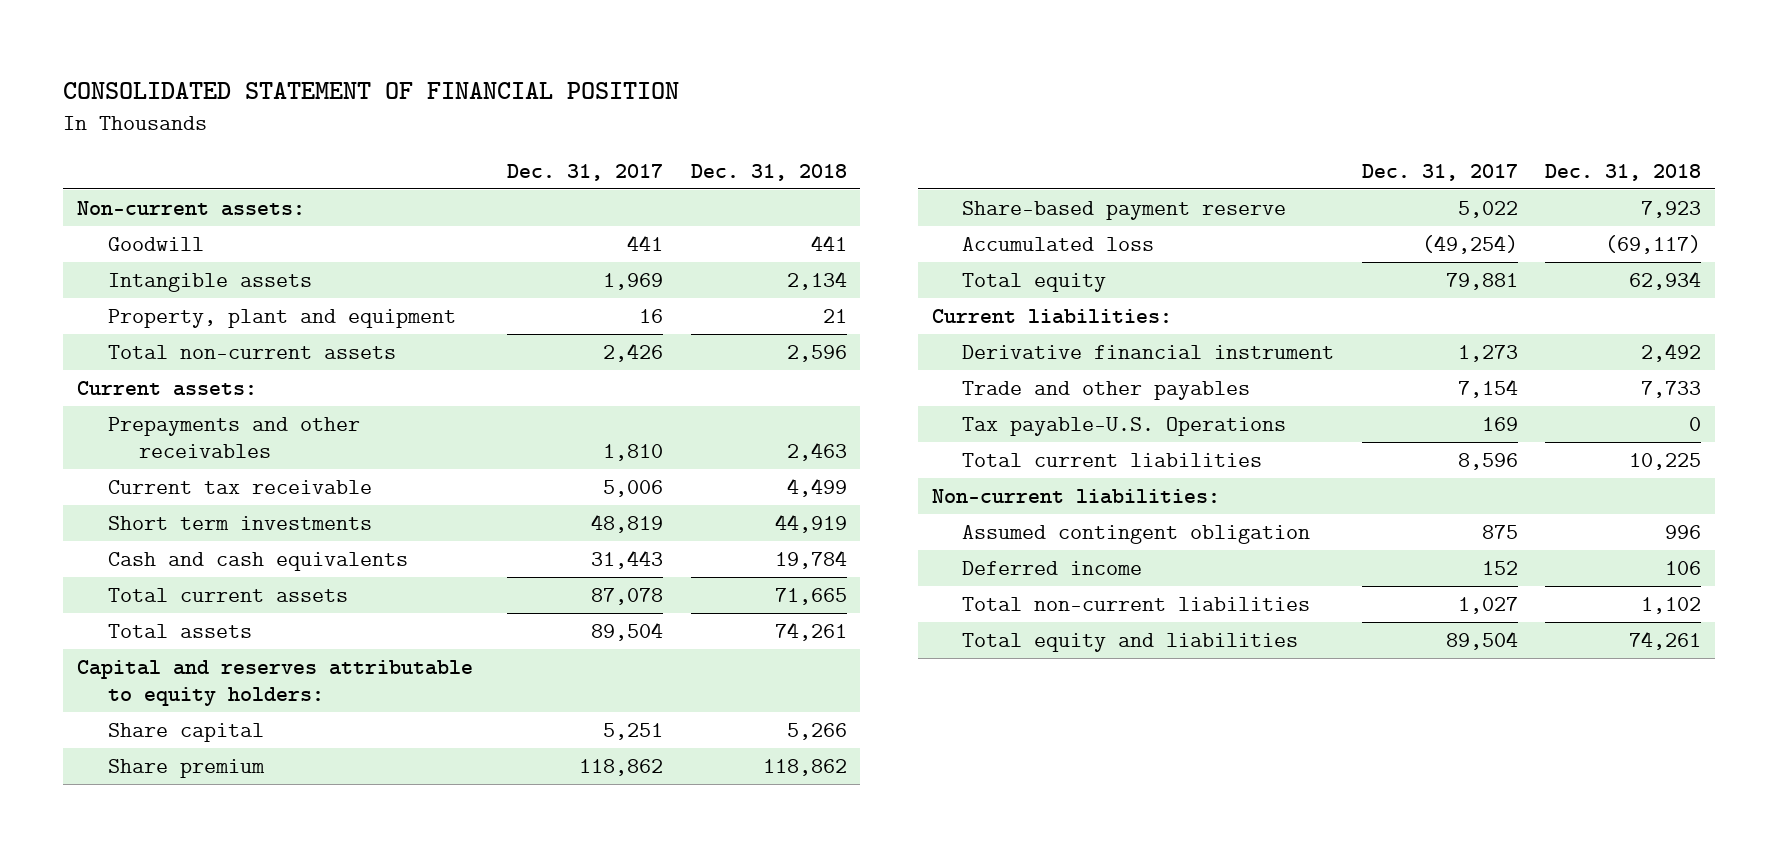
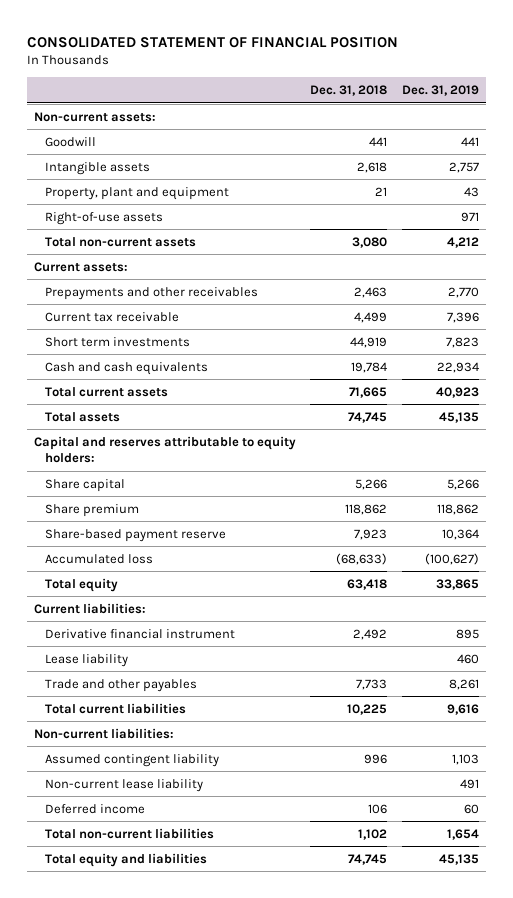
[507,163,664,181] Dec. 31, 2017 -> none
none -> [401,84,479,96] Dec. 31, 2019
[786,270,847,290] 2,134 -> [357,161,388,173] 2,618
none -> [44,211,163,225] Right-of-use assets
[786,344,847,362] 2,596 -> [352,236,388,248] 3,080
[774,621,847,641] 74,261 -> [348,411,388,423] 74,745
[1605,234,1702,254] (69,117) -> [336,552,388,565] (68,633)
[1629,270,1702,290] 62,934 -> [347,578,388,590] 63,418
none -> [44,653,128,667] Lease liability
[962,416,1287,436] Tax payable-U.S. Operations -> none
[962,524,1311,544] Assumed contingent obligation -> [44,753,219,767] Assumed contingent liability
none -> [44,778,203,792] Non-current lease liability
[1629,630,1702,650] 74,261 -> [348,853,388,865] 74,745

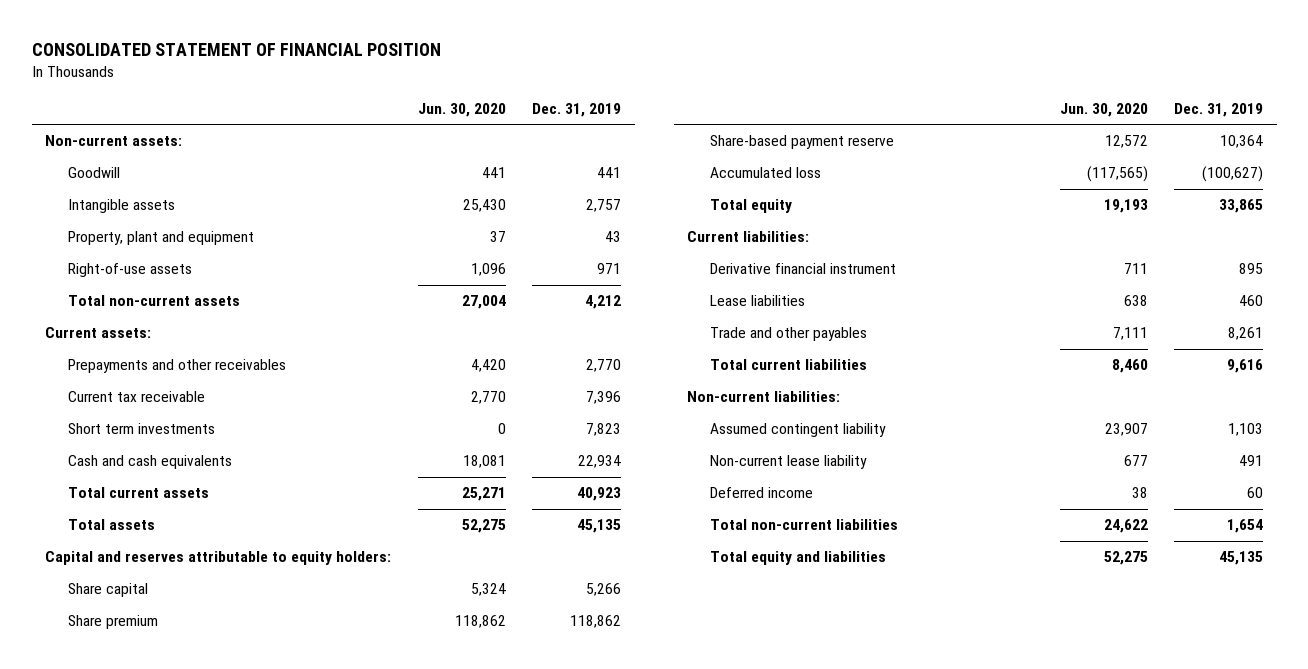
[310,84,388,96] Dec. 31, 2018 -> none
none -> [417,103,506,118] Jun. 30, 2020
[44,653,128,667] Lease liability -> [710,295,806,307] Lease liabilities

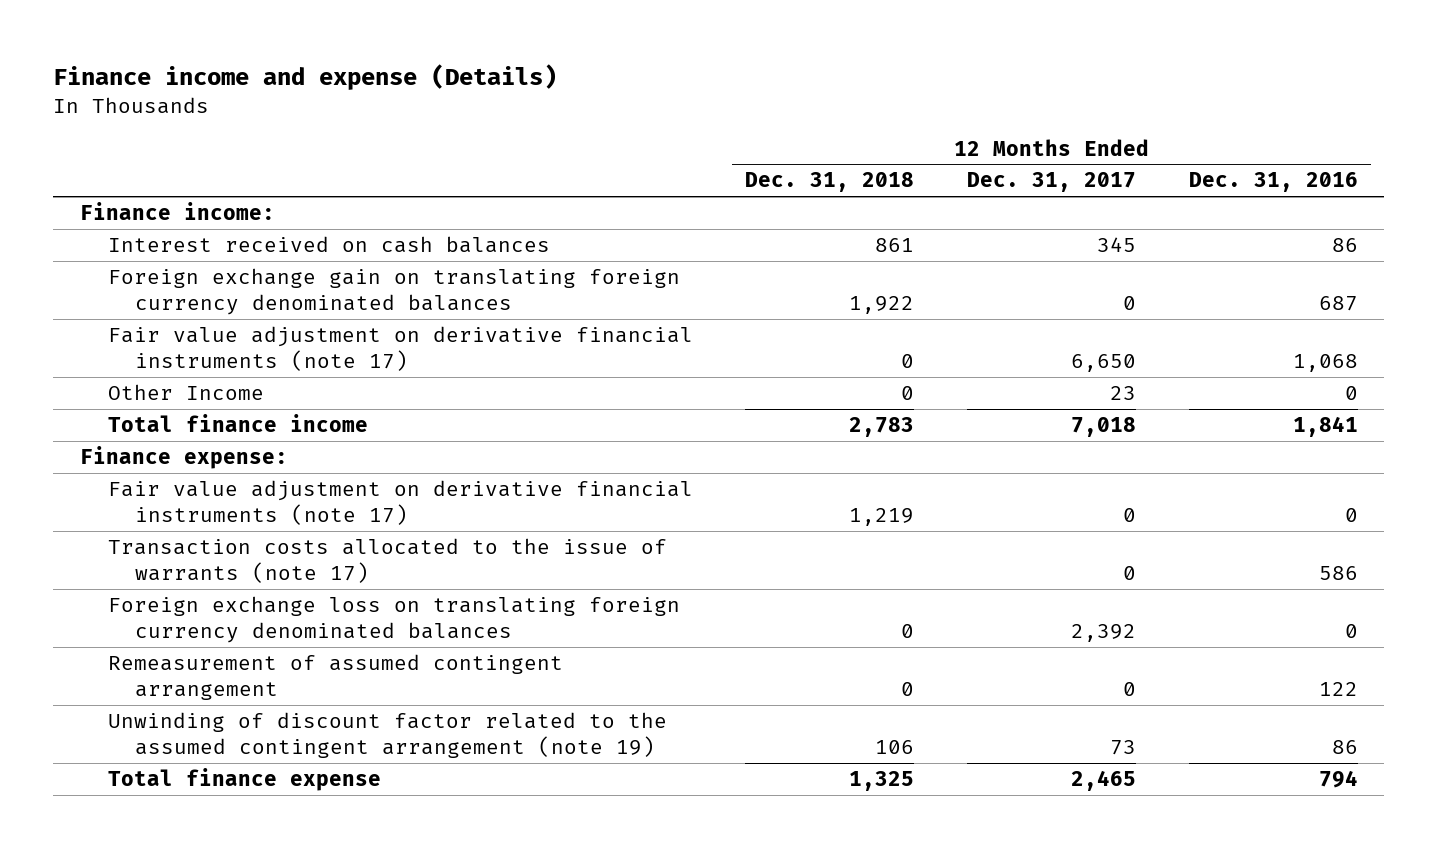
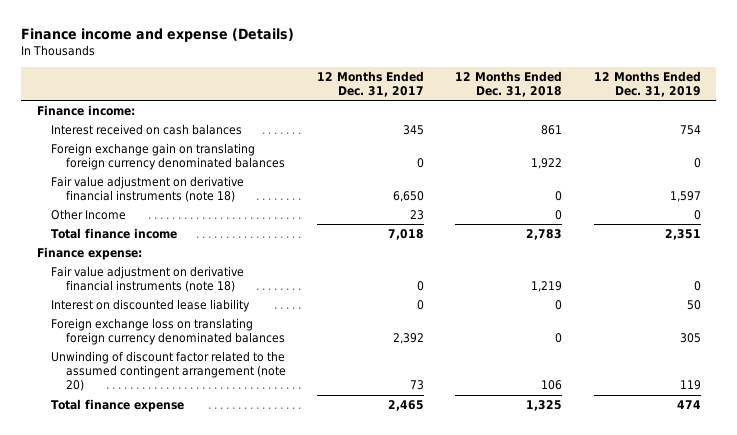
[1189,172,1359,193] Dec. 31, 2016 -> none
none -> [593,71,701,98] 12 Months Ended Dec. 31, 2019
[107,325,693,372] Fair value adjustment on derivative financial instruments (note 17) -> [51,175,245,203] Fair value adjustment on derivative financial instruments (note 18)
[107,537,667,584] Transaction costs allocated to the issue of warrants (note 17) -> none
[107,479,693,526] Fair value adjustment on derivative financial instruments (note 17) -> [51,265,245,293] Fair value adjustment on derivative financial instruments (note 18)
none -> [51,298,251,312] Interest on discounted lease liability
[107,653,563,701] Remeasurement of assumed contingent arrangement -> none
[107,711,667,759] Unwinding of discount factor related to the assumed contingent arrangement (note 19) -> [51,350,286,392] Unwinding of discount factor related to the assumed contingent arrangement (note 20)

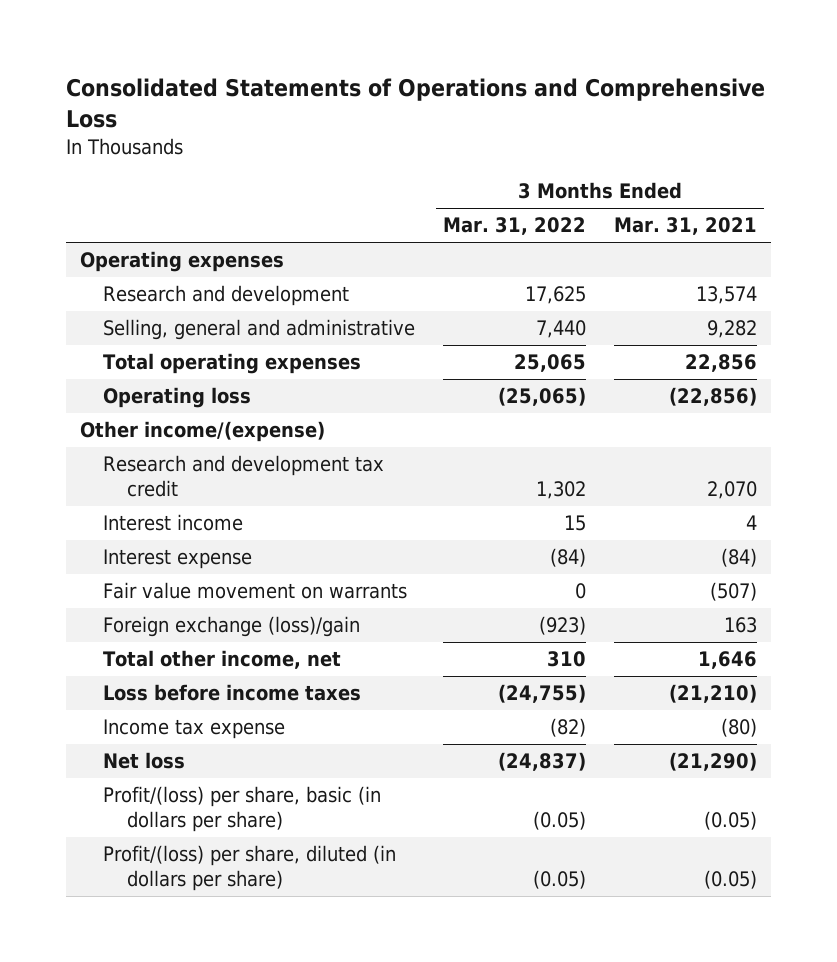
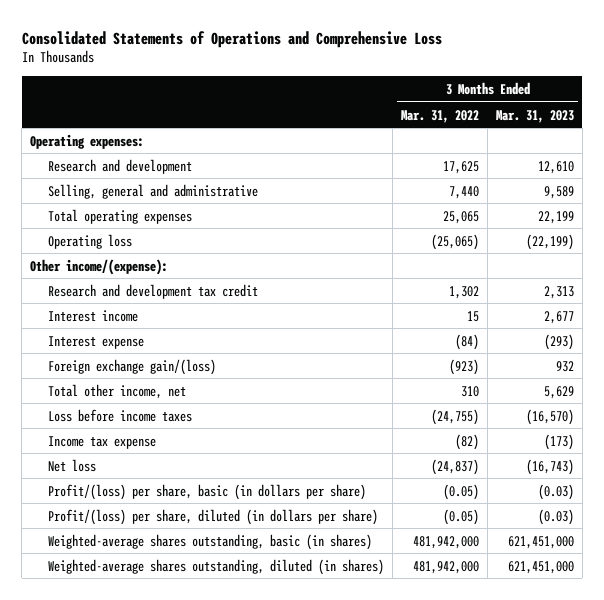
[614,217,758,236] Mar. 31, 2021 -> none
none -> [496,109,575,123] Mar. 31, 2023
[79,251,284,273] Operating expenses -> [30,133,145,149] Operating expenses:
[79,421,325,443] Other income/(expense) -> [30,258,169,275] Other income/(expense):
[103,582,408,600] Fair value movement on warrants -> none
[103,616,361,638] Foreign exchange (loss)/gain -> [48,358,217,375] Foreign exchange gain/(loss)
none -> [48,533,373,550] Weighted-average shares outstanding, basic (in shares)
none -> [48,558,385,575] Weighted-average shares outstanding, diluted (in shares)

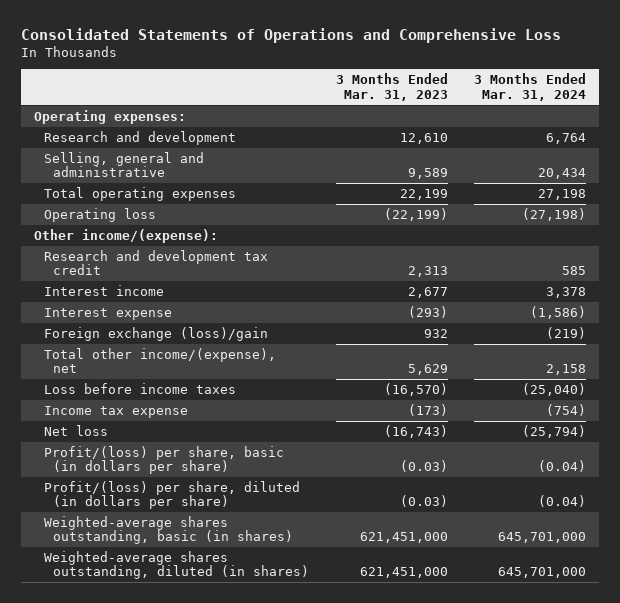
[401,109,480,123] Mar. 31, 2022 -> none
none -> [474,73,587,101] 3 Months Ended Mar. 31, 2024
[48,358,217,375] Foreign exchange gain/(loss) -> [43,326,268,341] Foreign exchange (loss)/gain
[48,383,187,399] Total other income, net -> [43,347,276,374] Total other income/(expense), net

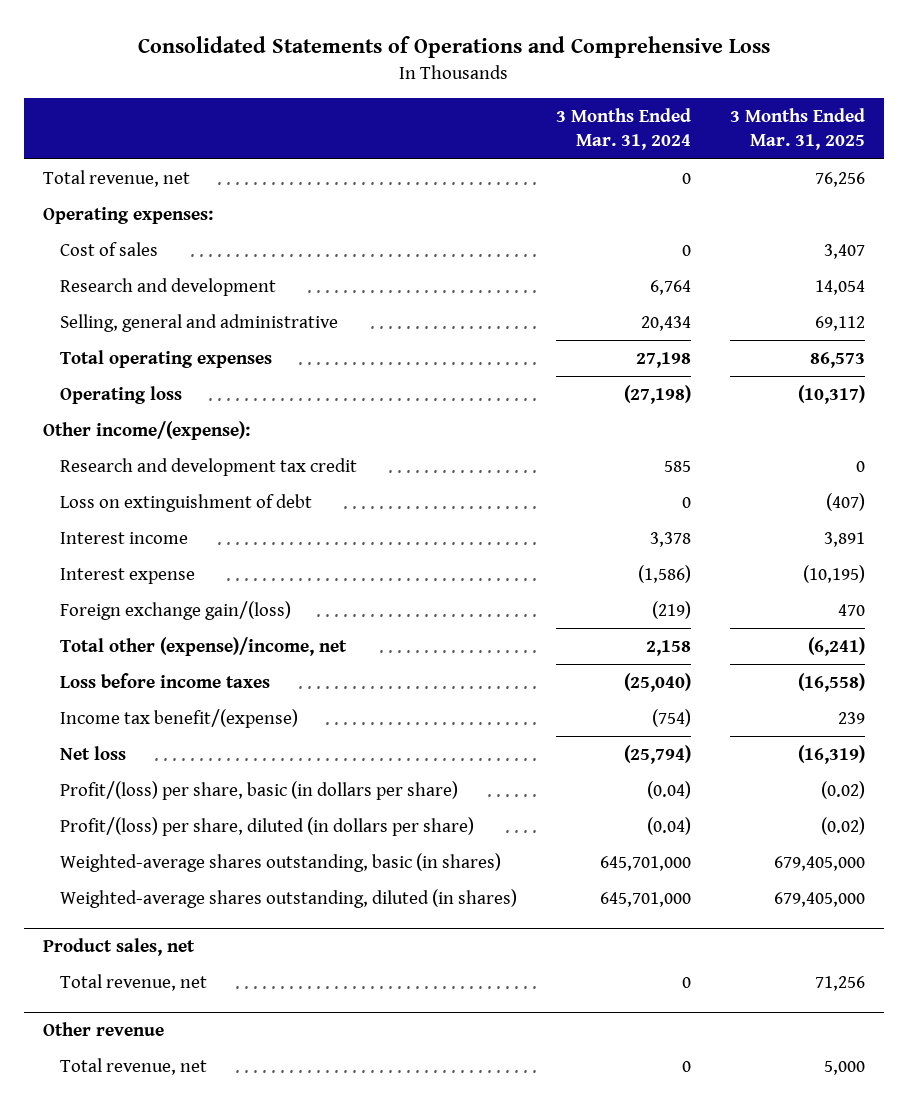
[335,73,448,101] 3 Months Ended Mar. 31, 2023 -> none
none -> [729,108,865,151] 3 Months Ended Mar. 31, 2025
none -> [42,169,190,187] Total revenue, net
none -> [60,241,159,256] Cost of sales
none -> [60,493,313,512] Loss on extinguishment of debt
[43,326,268,341] Foreign exchange (loss)/gain -> [60,600,292,620] Foreign exchange gain/(loss)
[43,347,276,374] Total other income/(expense), net -> [60,636,348,656] Total other (expense)/income, net
[43,405,188,418] Income tax expense -> [60,708,299,728] Income tax benefit/(expense)
none -> [42,938,195,957] Product sales, net
none -> [60,973,208,991] Total revenue, net
none -> [42,1022,164,1037] Other revenue
none -> [60,1057,208,1075] Total revenue, net

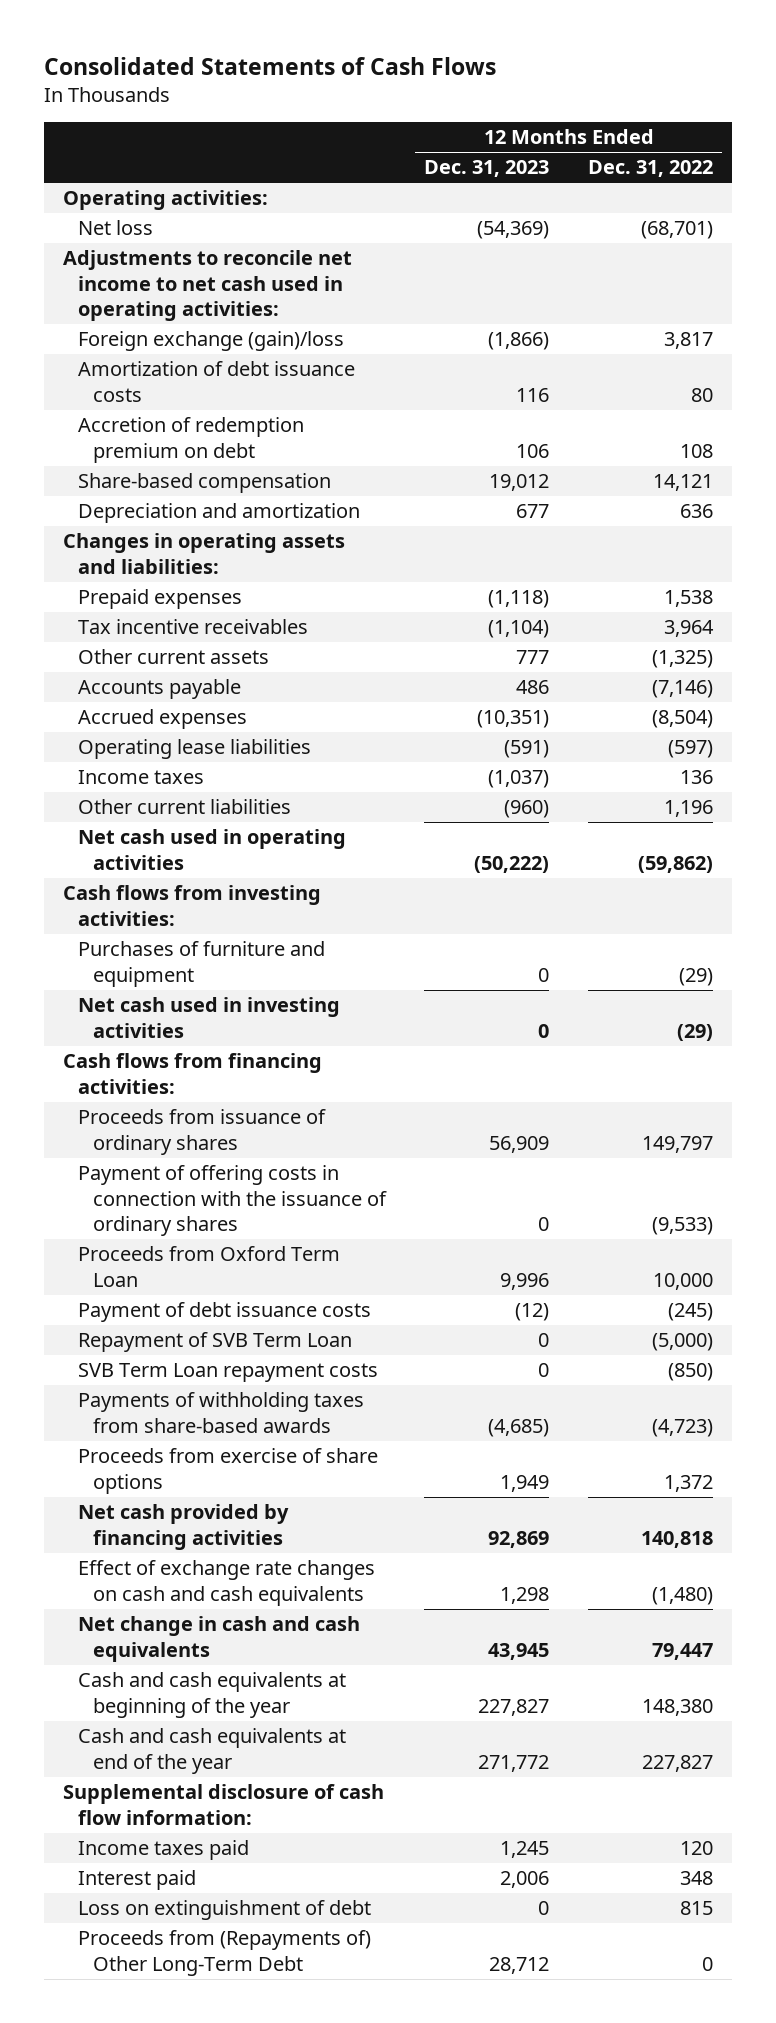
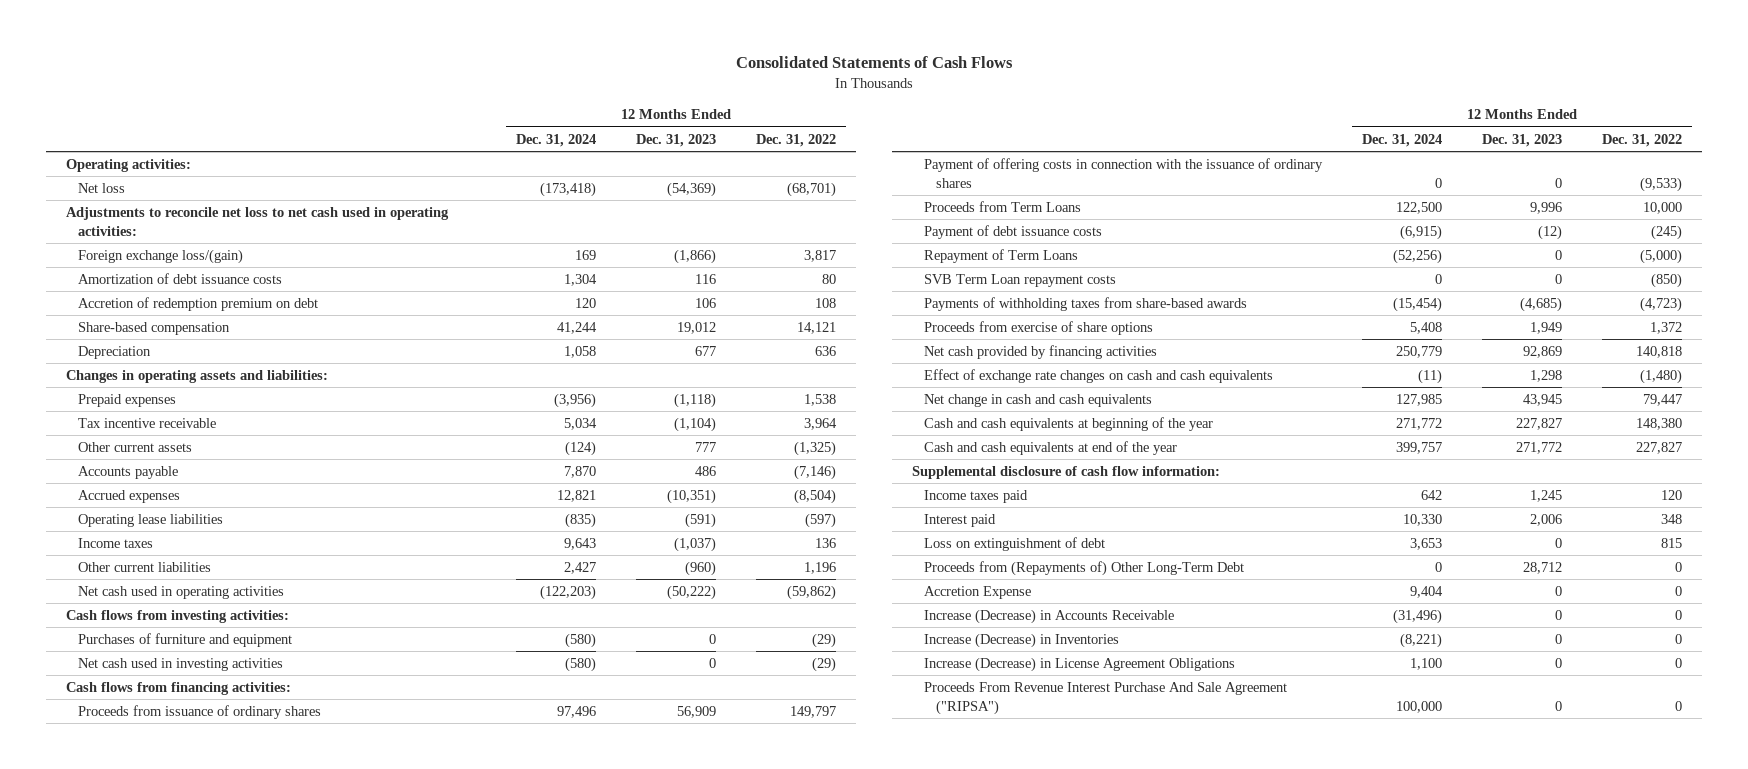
none -> [515,133,596,147] Dec. 31, 2024
[62,250,352,321] Adjustments to reconcile net income to net cash used in operating activities: -> [65,206,449,236] Adjustments to reconcile net loss to net cash used in operating activities:
[78,331,345,352] Foreign exchange (gain)/loss -> [77,248,243,264] Foreign exchange loss/(gain)
[78,503,361,524] Depreciation and amortization -> [77,345,151,359] Depreciation
[78,619,309,635] Tax incentive receivables -> [77,417,216,428] Tax incentive receivable
[78,1246,341,1287] Proceeds from Oxford Term Loan -> [923,200,1081,212] Proceeds from Term Loans
[78,1332,353,1353] Repayment of SVB Term Loan -> [923,248,1078,263] Repayment of Term Loans
none -> [923,585,1031,599] Accretion Expense
none -> [923,608,1174,624] Increase (Decrease) in Accounts Receivable
none -> [923,632,1119,648] Increase (Decrease) in Inventories
none -> [923,656,1235,672] Increase (Decrease) in License Agreement Obligations
none -> [923,681,1287,715] Proceeds From Revenue Interest Purchase And Sale Agreement ("RIPSA")

